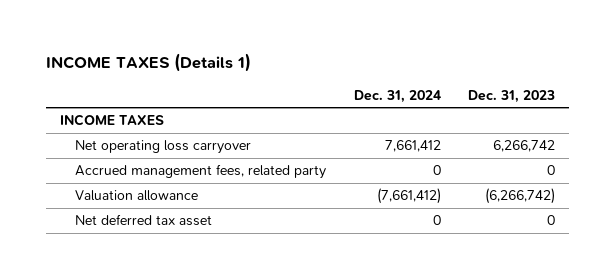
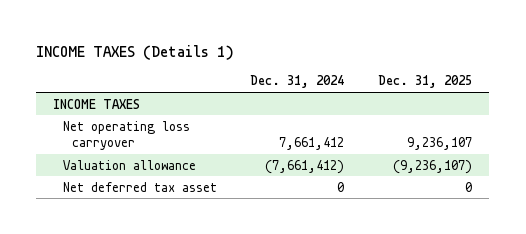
[468,89,556,103] Dec. 31, 2023 -> none
none -> [378,75,473,89] Dec. 31, 2025
[74,164,326,180] Accrued management fees, related party -> none

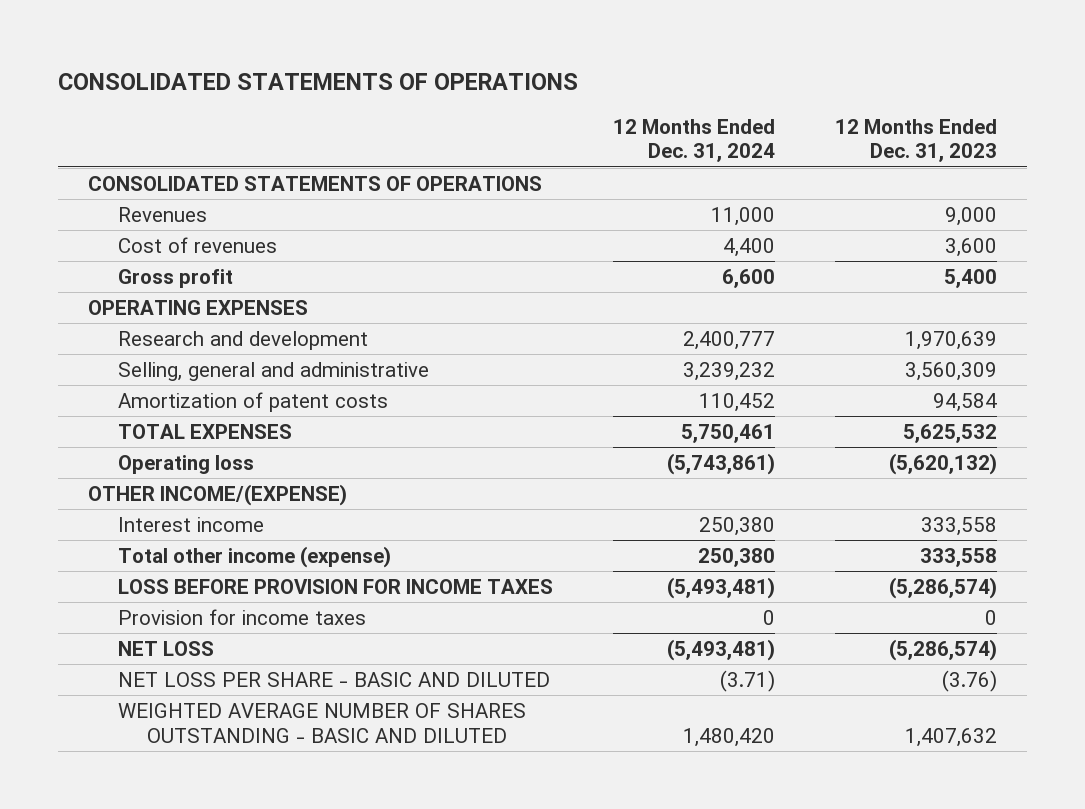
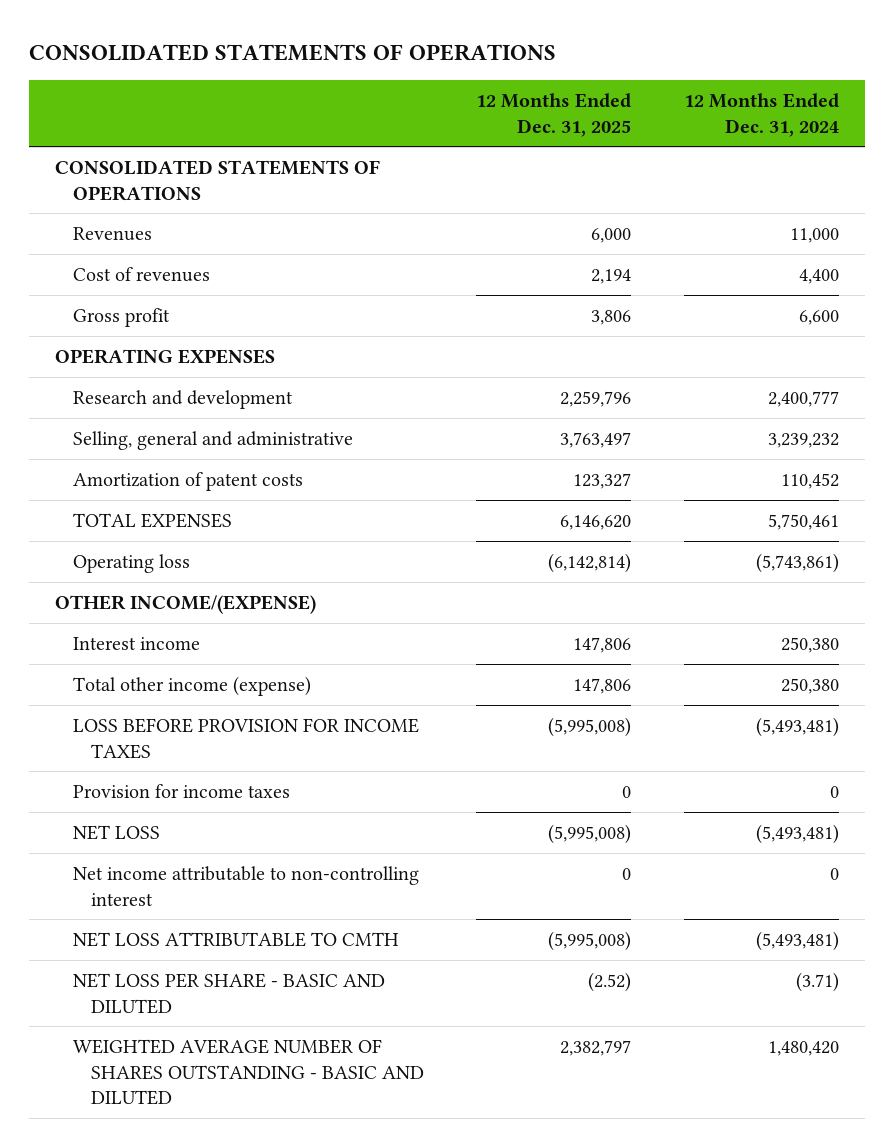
[835,118,998,163] 12 Months Ended Dec. 31, 2023 -> none
none -> [476,92,632,137] 12 Months Ended Dec. 31, 2025
none -> [72,865,419,906] Net income attributable to non-controlling interest
none -> [72,931,399,947] NET LOSS ATTRIBUTABLE TO CMTH

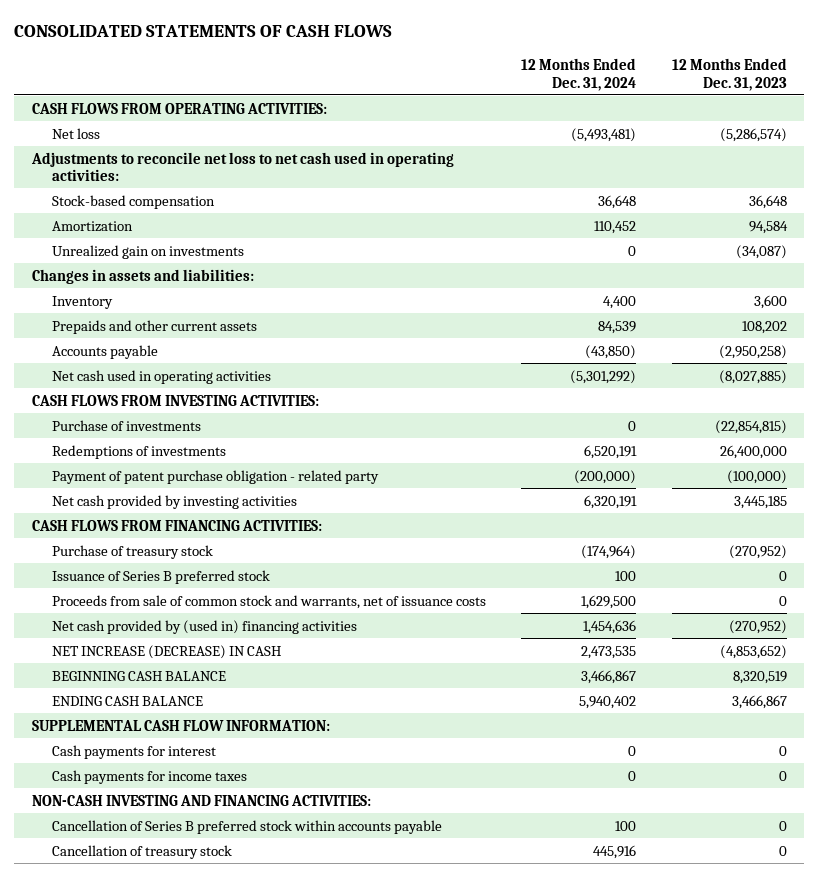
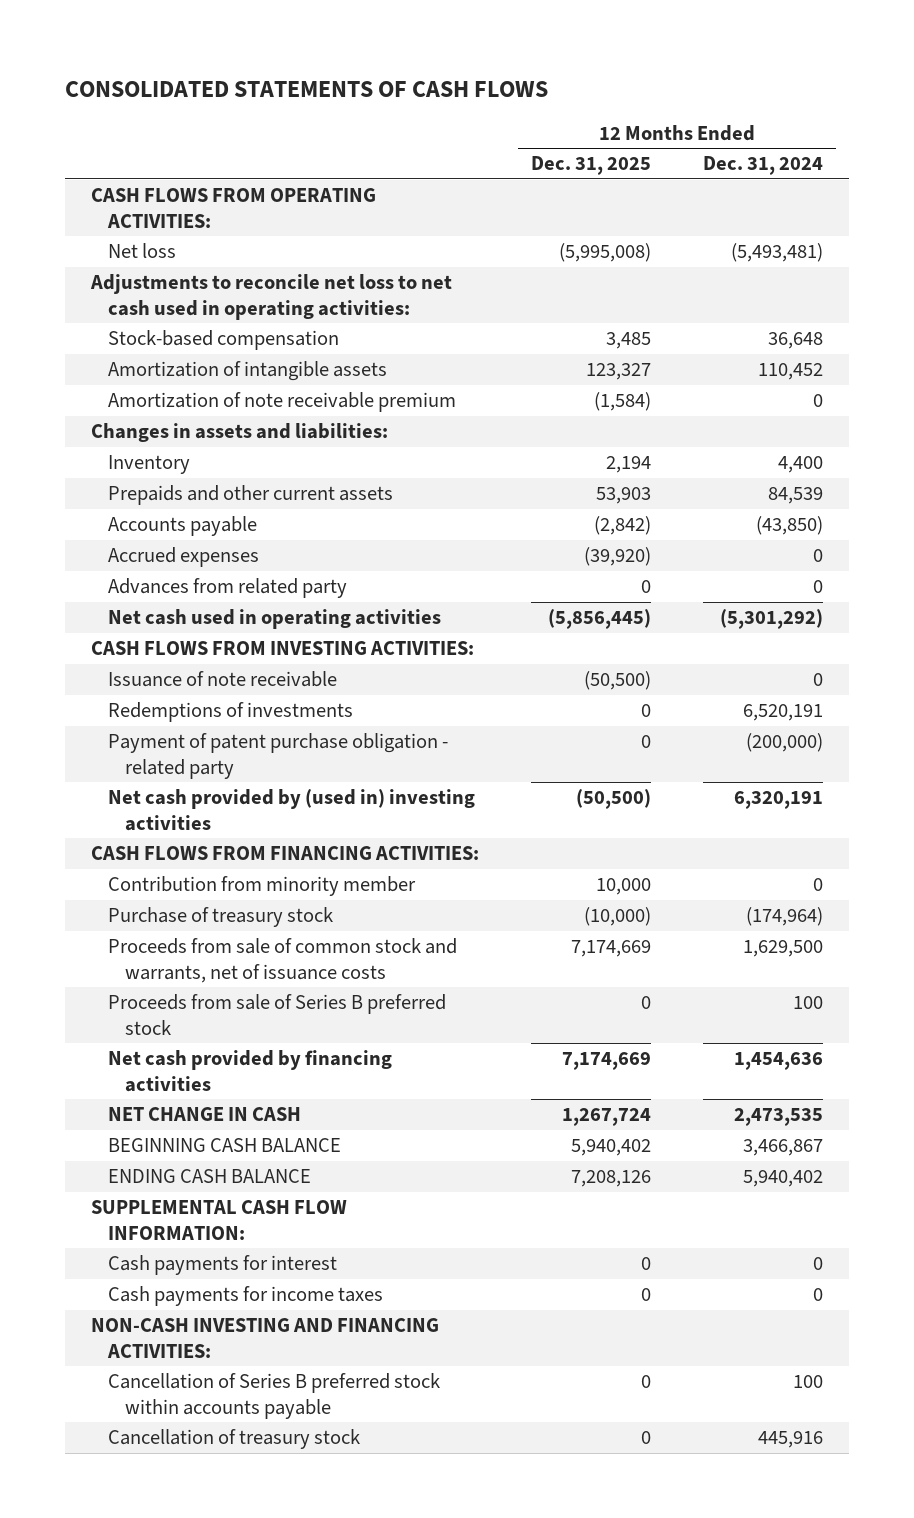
[671,58,787,91] 12 Months Ended Dec. 31, 2023 -> none
none -> [531,156,652,176] Dec. 31, 2025
[51,244,244,259] Unrealized gain on investments -> none
[51,220,133,232] Amortization -> [107,361,387,382] Amortization of intangible assets
none -> [107,392,456,413] Amortization of note receivable premium
none -> [107,547,259,568] Accrued expenses
none -> [107,578,347,599] Advances from related party
[51,419,201,431] Purchase of investments -> none
none -> [107,671,337,688] Issuance of note receivable
[51,494,297,509] Net cash provided by investing activities -> [107,789,475,831] Net cash provided by (used in) investing activities
none -> [107,876,416,897] Contribution from minority member
[51,569,270,584] Issuance of Series B preferred stock -> none
none -> [107,994,446,1035] Proceeds from sale of Series B preferred stock
[51,619,357,634] Net cash provided by (used in) financing activities -> [107,1050,392,1092] Net cash provided by financing activities
[51,644,281,659] NET INCREASE (DECREASE) IN CASH -> [107,1107,301,1122] NET CHANGE IN CASH

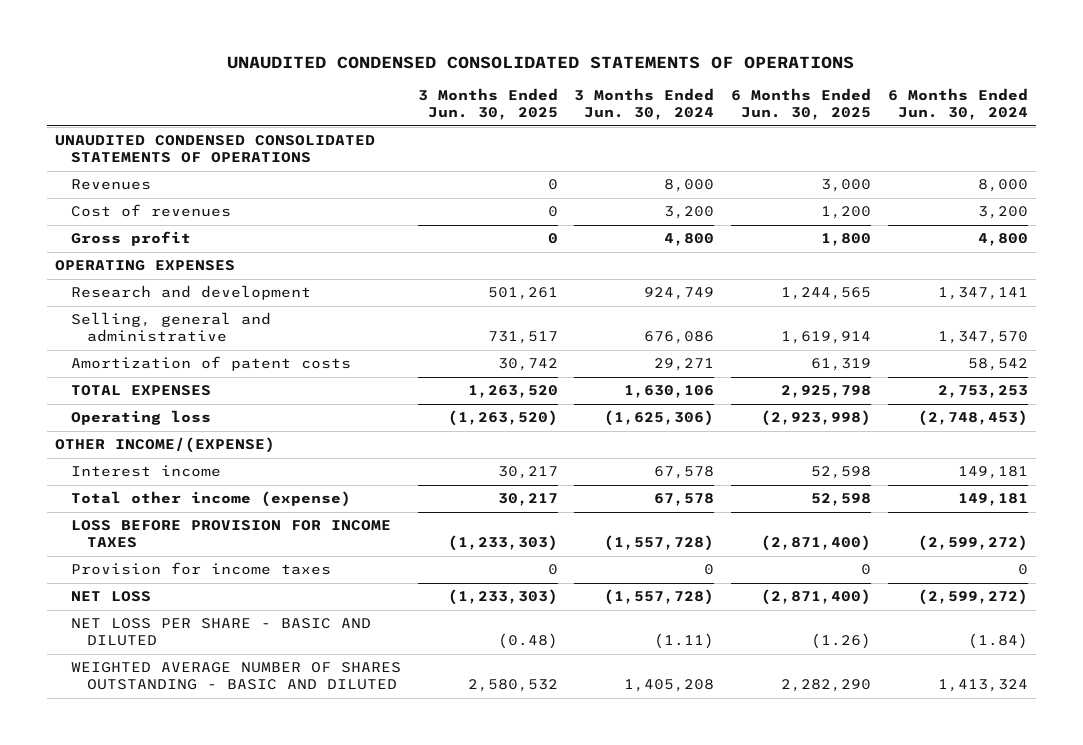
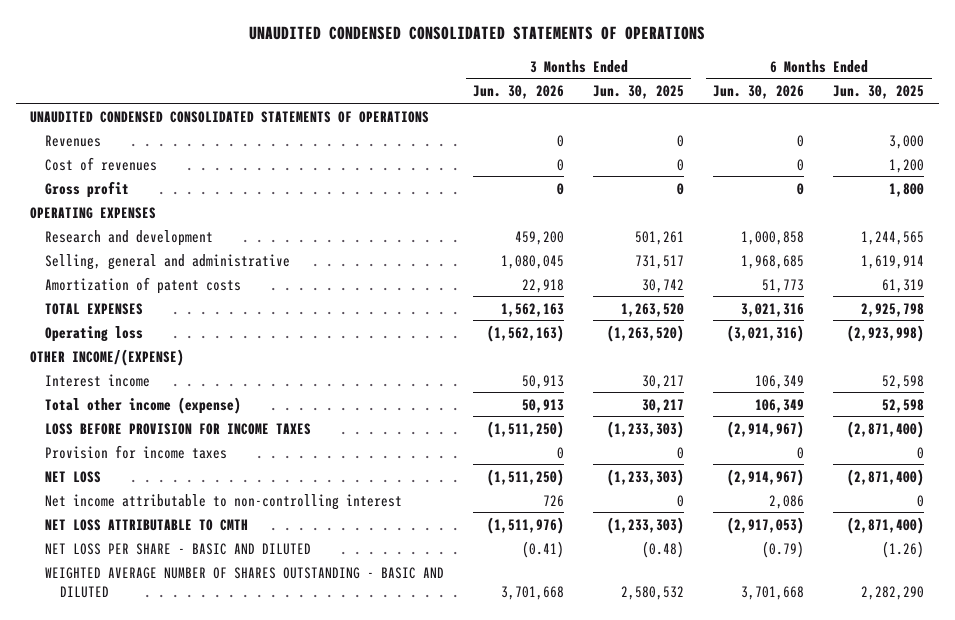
[574,88,715,121] 3 Months Ended Jun. 30, 2024 -> none
[887,88,1028,121] 6 Months Ended Jun. 30, 2024 -> none
none -> [473,85,565,100] Jun. 30, 2026
none -> [713,85,805,100] Jun. 30, 2026
none -> [45,493,403,510] Net income attributable to non-controlling interest
none -> [45,518,249,531] NET LOSS ATTRIBUTABLE TO CMTH

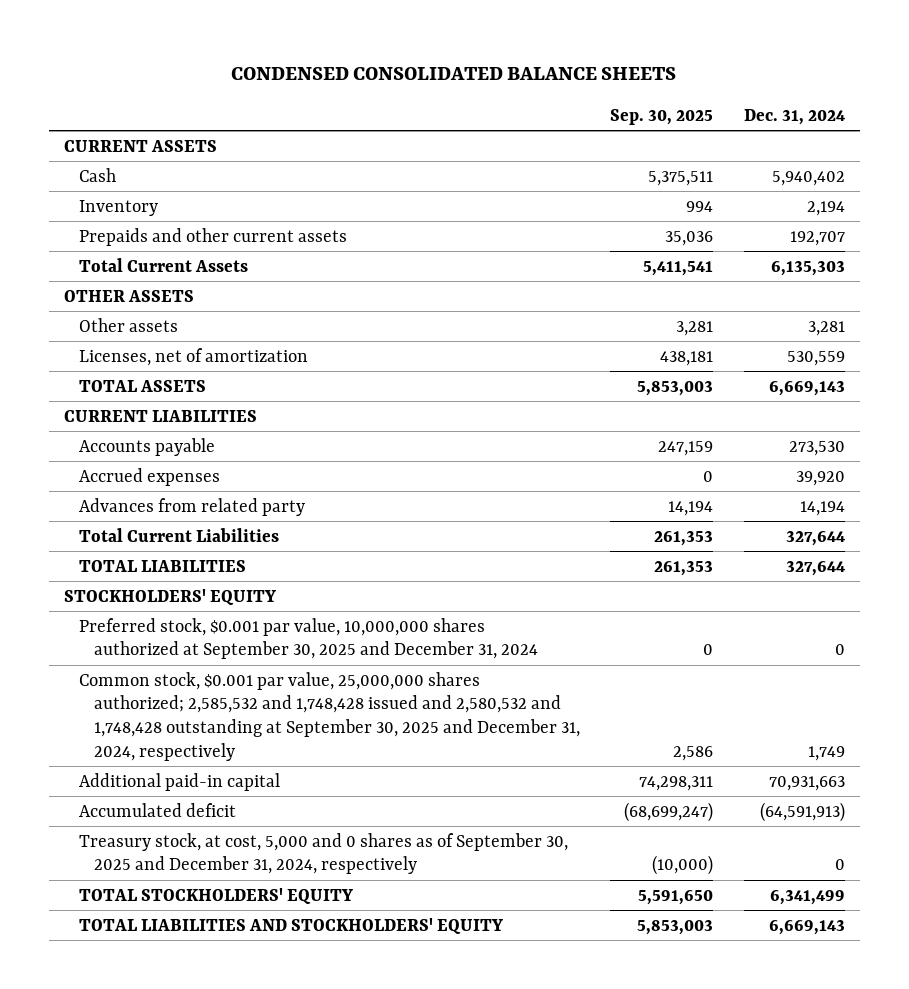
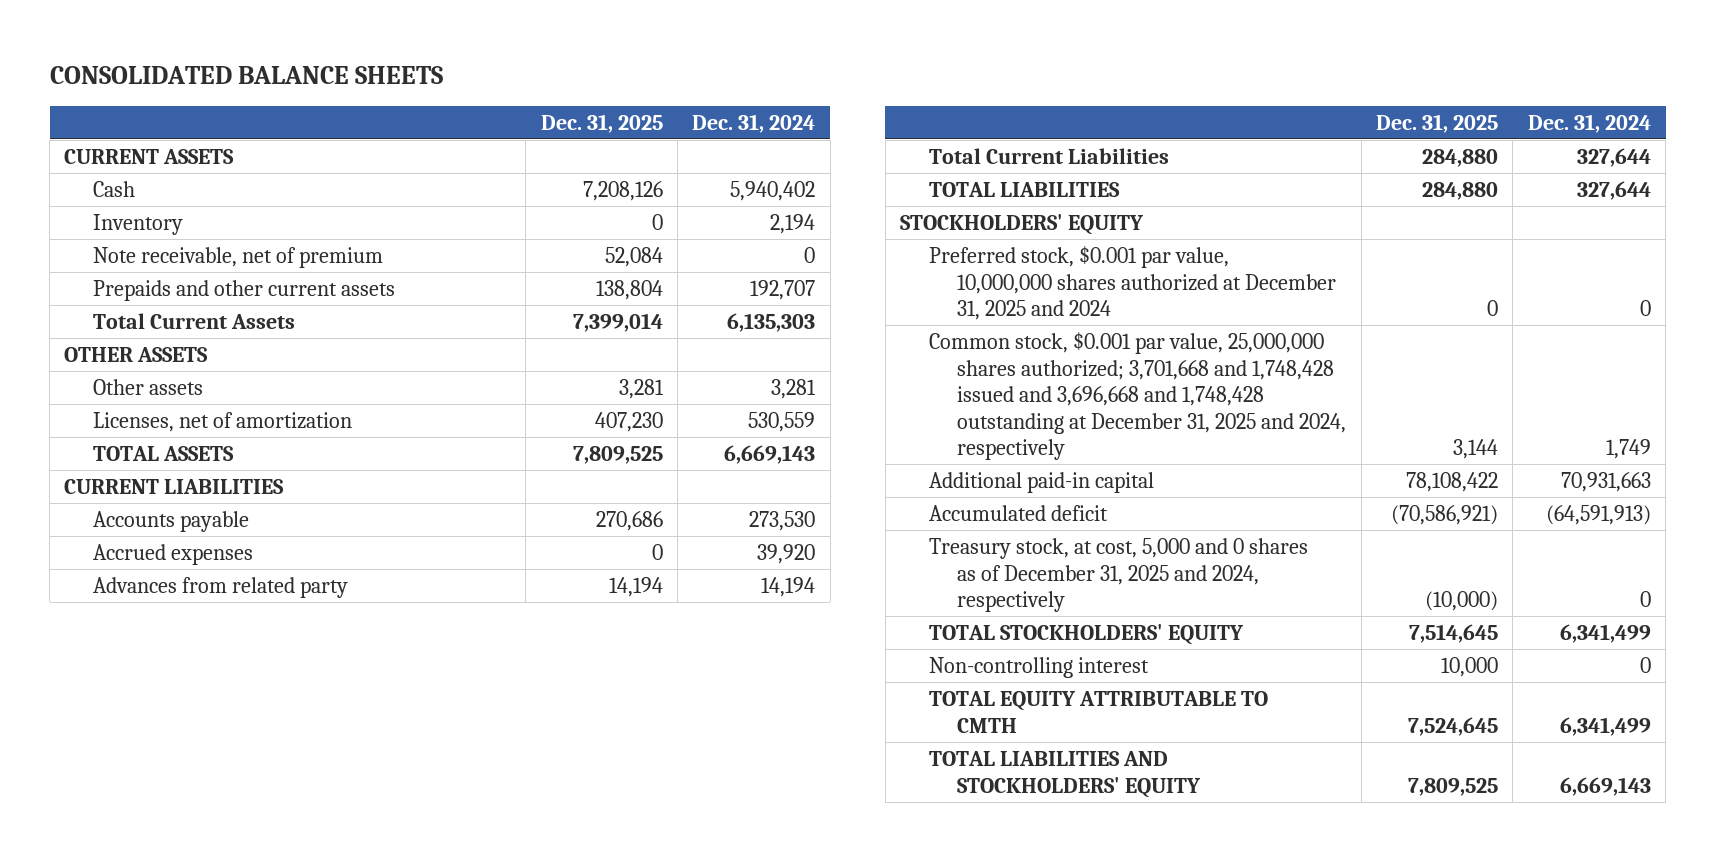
[231,67,677,81] CONDENSED CONSOLIDATED BALANCE SHEETS -> [49,65,443,84] CONSOLIDATED BALANCE SHEETS
[610,108,714,125] Sep. 30, 2025 -> none
none -> [540,113,663,133] Dec. 31, 2025
none -> [93,247,384,269] Note receivable, net of premium
[79,617,539,660] Preferred stock, $0.001 par value, 10,000,000 shares authorized at September 30, 2025 and December 31, 2024 -> [928,246,1337,321] Preferred stock, $0.001 par value, 10,000,000 shares authorized at December 31, 2025 and 2024
[79,671,581,761] Common stock, $0.001 par value, 25,000,000 shares authorized; 2,585,532 and 1,748,428 issued and 2,580,532 and 1,748,428 outstanding at September 30, 2025 and December 31, 2024, respectively -> [928,332,1347,461] Common stock, $0.001 par value, 25,000,000 shares authorized; 3,701,668 and 1,748,428 issued and 3,696,668 and 1,748,428 outstanding at December 31, 2025 and 2024, respectively
[79,832,569,875] Treasury stock, at cost, 5,000 and 0 shares as of September 30, 2025 and December 31, 2024, respectively -> [928,538,1308,613] Treasury stock, at cost, 5,000 and 0 shares as of December 31, 2025 and 2024, respectively
none -> [928,657,1149,679] Non-controlling interest
none -> [928,691,1268,733] TOTAL EQUITY ATTRIBUTABLE TO CMTH

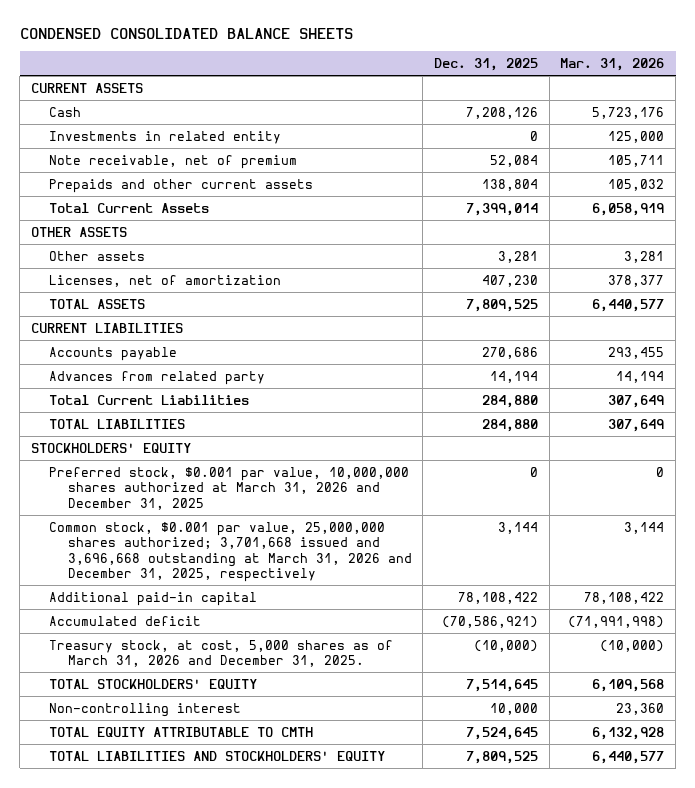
[49,65,443,84] CONSOLIDATED BALANCE SHEETS -> [19,27,353,39] CONDENSED CONSOLIDATED BALANCE SHEETS
[692,113,816,133] Dec. 31, 2024 -> none
none -> [560,57,665,71] Mar. 31, 2026
[93,214,184,236] Inventory -> [49,130,282,144] Investments in related entity
[93,544,254,566] Accrued expenses -> none
[928,246,1337,321] Preferred stock, $0.001 par value, 10,000,000 shares authorized at December 31, 2025 and 2024 -> [49,466,410,510] Preferred stock, $0.001 par value, 10,000,000 shares authorized at March 31, 2026 and December 31, 2025
[928,332,1347,461] Common stock, $0.001 par value, 25,000,000 shares authorized; 3,701,668 and 1,748,428 issued and 3,696,668 and 1,748,428 outstanding at December 31, 2025 and 2024, respectively -> [49,521,412,583] Common stock, $0.001 par value, 25,000,000 shares authorized; 3,701,668 issued and 3,696,668 outstanding at March 31, 2026 and December 31, 2025, respectively
[928,538,1308,613] Treasury stock, at cost, 5,000 and 0 shares as of December 31, 2025 and 2024, respectively -> [49,639,394,668] Treasury stock, at cost, 5,000 shares as of March 31, 2026 and December 31, 2025.

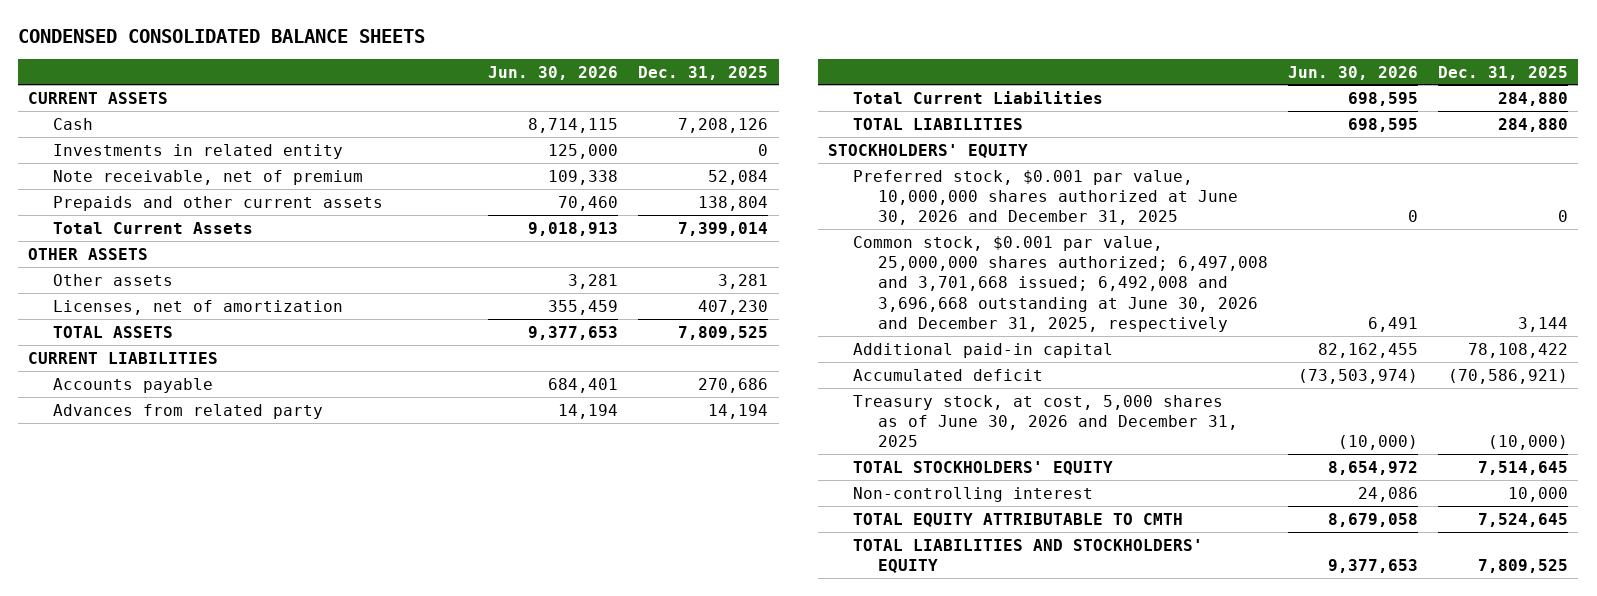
[560,57,665,71] Mar. 31, 2026 -> none
none -> [488,65,619,80] Jun. 30, 2026
[49,466,410,510] Preferred stock, $0.001 par value, 10,000,000 shares authorized at March 31, 2026 and December 31, 2025 -> [853,169,1238,226] Preferred stock, $0.001 par value, 10,000,000 shares authorized at June 30, 2026 and December 31, 2025
[49,521,412,583] Common stock, $0.001 par value, 25,000,000 shares authorized; 3,701,668 issued and 3,696,668 outstanding at March 31, 2026 and December 31, 2025, respectively -> [853,235,1268,333] Common stock, $0.001 par value, 25,000,000 shares authorized; 6,497,008 and 3,701,668 issued; 6,492,008 and 3,696,668 outstanding at June 30, 2026 and December 31, 2025, respectively
[49,639,394,668] Treasury stock, at cost, 5,000 shares as of March 31, 2026 and December 31, 2025. -> [853,394,1238,448] Treasury stock, at cost, 5,000 shares as of June 30, 2026 and December 31, 2025

